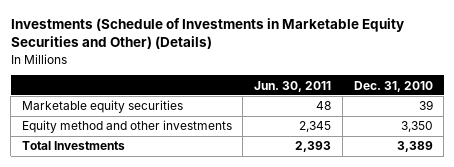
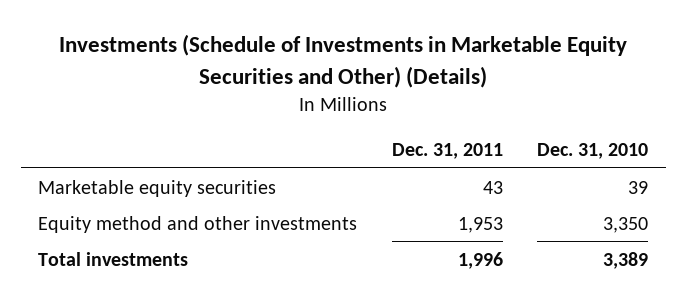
[254,80,332,92] Jun. 30, 2011 -> none
none -> [391,143,503,160] Dec. 31, 2011
[21,141,125,151] Total Investments -> [38,251,189,266] Total investments

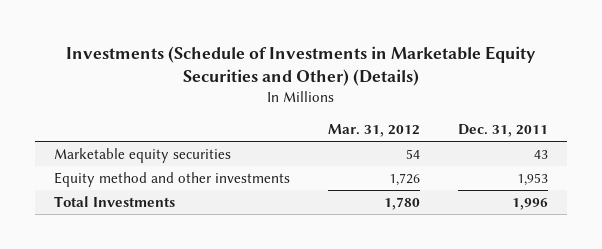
[537,143,649,160] Dec. 31, 2010 -> none
none -> [328,124,421,138] Mar. 31, 2012
[38,251,189,266] Total investments -> [54,195,176,207] Total Investments

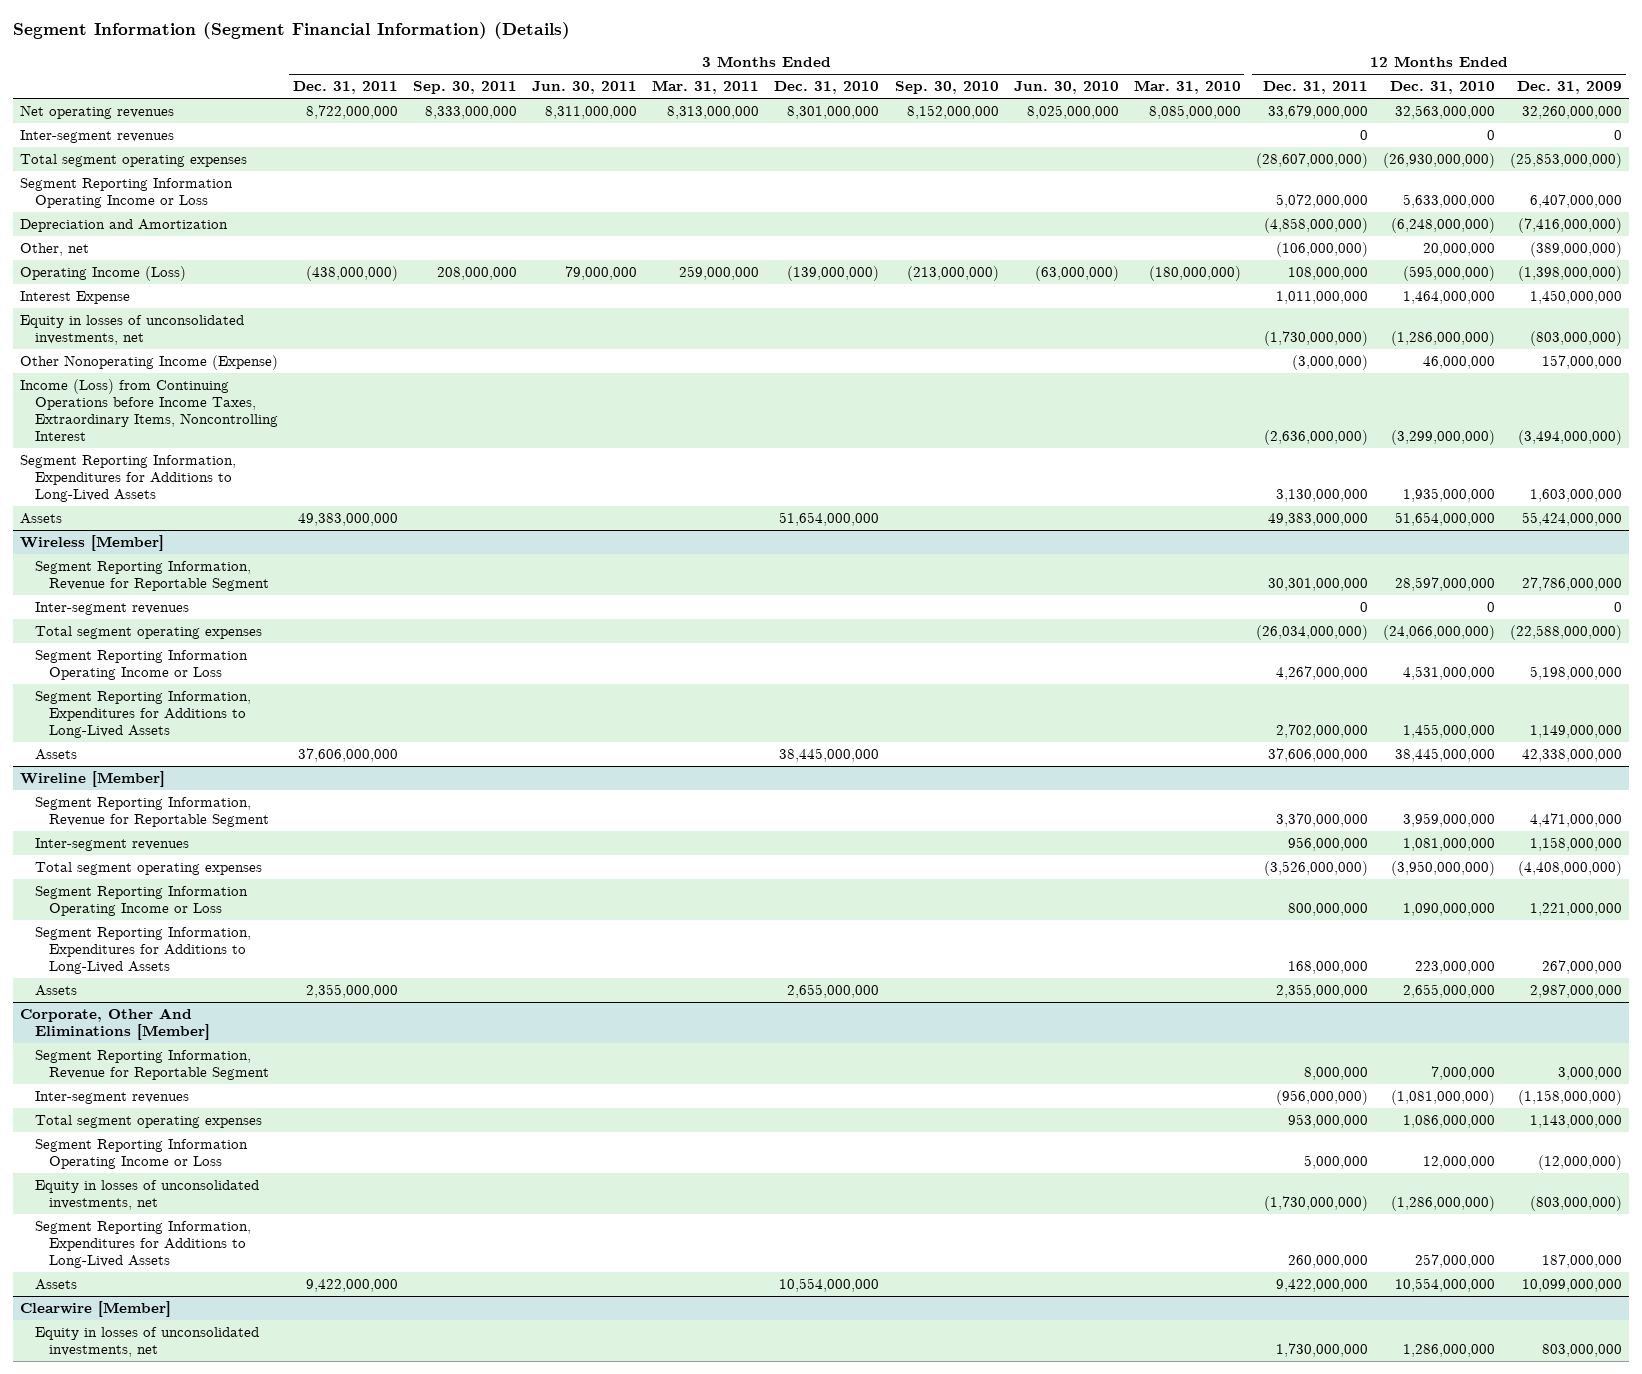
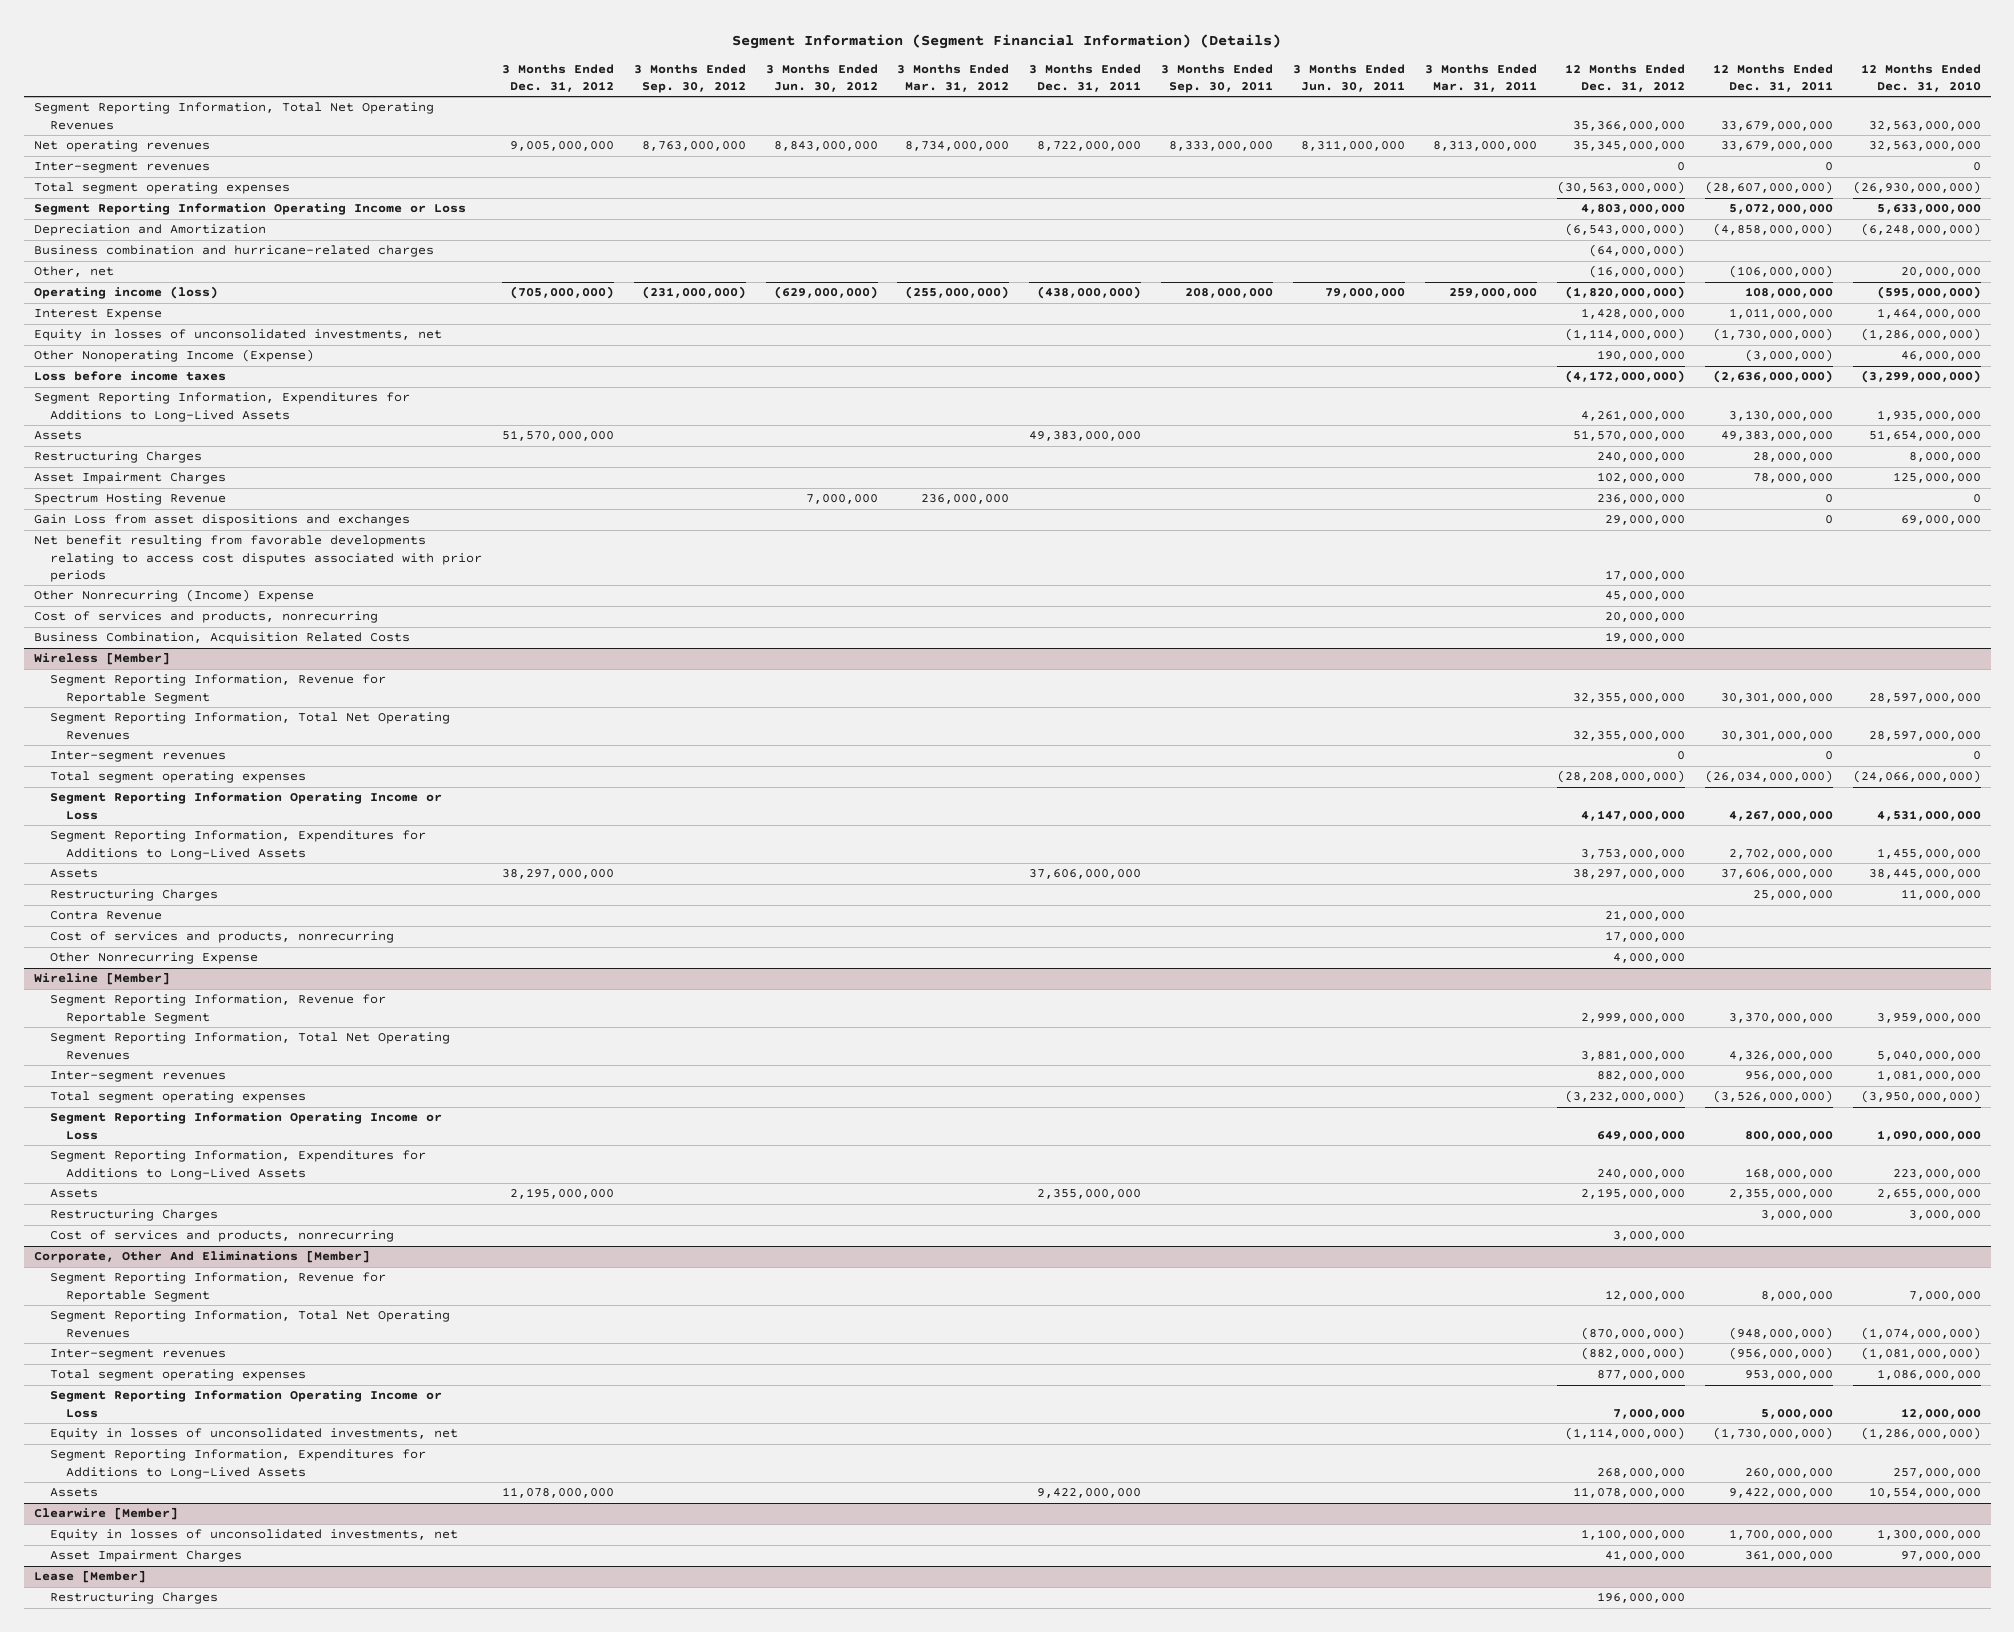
[774,81,880,95] Dec. 31, 2010 -> none
[894,81,999,95] Sep. 30, 2010 -> none
[1013,81,1119,95] Jun. 30, 2010 -> none
[1133,80,1241,95] Mar. 31, 2010 -> none
[1516,81,1622,95] Dec. 31, 2009 -> none
none -> [501,63,614,93] 3 Months Ended Dec. 31, 2012
none -> [633,63,746,94] 3 Months Ended Sep. 30, 2012
none -> [765,63,878,93] 3 Months Ended Jun. 30, 2012
none -> [897,63,1010,93] 3 Months Ended Mar. 31, 2012
none -> [1564,63,1685,93] 12 Months Ended Dec. 31, 2012
none -> [33,102,434,130] Segment Reporting Information, Total Net Operating Revenues
none -> [33,245,434,258] Business combination and hurricane-related charges
[20,266,187,282] Operating Income (Loss) -> [33,286,218,300] Operating income (loss)
[20,379,278,441] Income (Loss) from Continuing Operations before Income Taxes, Extraordinary Items, Noncontrolling Interest -> [33,371,226,382] Loss before income taxes
none -> [33,451,202,464] Restructuring Charges
none -> [33,472,226,485] Asset Impairment Charges
none -> [33,493,226,506] Spectrum Hosting Revenue
none -> [33,514,410,527] Gain Loss from asset dispositions and exchanges
none -> [33,535,482,582] Net benefit resulting from favorable developments relating to access cost disputes associated with prior periods
none -> [33,589,314,603] Other Nonrecurring (Income) Expense
none -> [33,611,378,624] Cost of services and products, nonrecurring
none -> [33,632,410,645] Business Combination, Acquisition Related Costs
none -> [49,712,450,740] Segment Reporting Information, Total Net Operating Revenues
none -> [49,889,218,902] Restructuring Charges
none -> [49,911,162,921] Contra Revenue
none -> [49,931,394,944] Cost of services and products, nonrecurring
none -> [49,952,258,965] Other Nonrecurring Expense
none -> [49,1032,450,1060] Segment Reporting Information, Total Net Operating Revenues
none -> [49,1209,218,1222] Restructuring Charges
none -> [49,1230,394,1243] Cost of services and products, nonrecurring
none -> [49,1310,450,1338] Segment Reporting Information, Total Net Operating Revenues
[1275,1342,1368,1357] 1,730,000,000 -> [1728,1529,1833,1541] 1,700,000,000
[1402,1343,1495,1357] 1,286,000,000 -> [1876,1529,1981,1541] 1,300,000,000
none -> [49,1550,242,1563] Asset Impairment Charges
none -> [33,1570,146,1584] Lease [Member]
none -> [49,1592,218,1605] Restructuring Charges

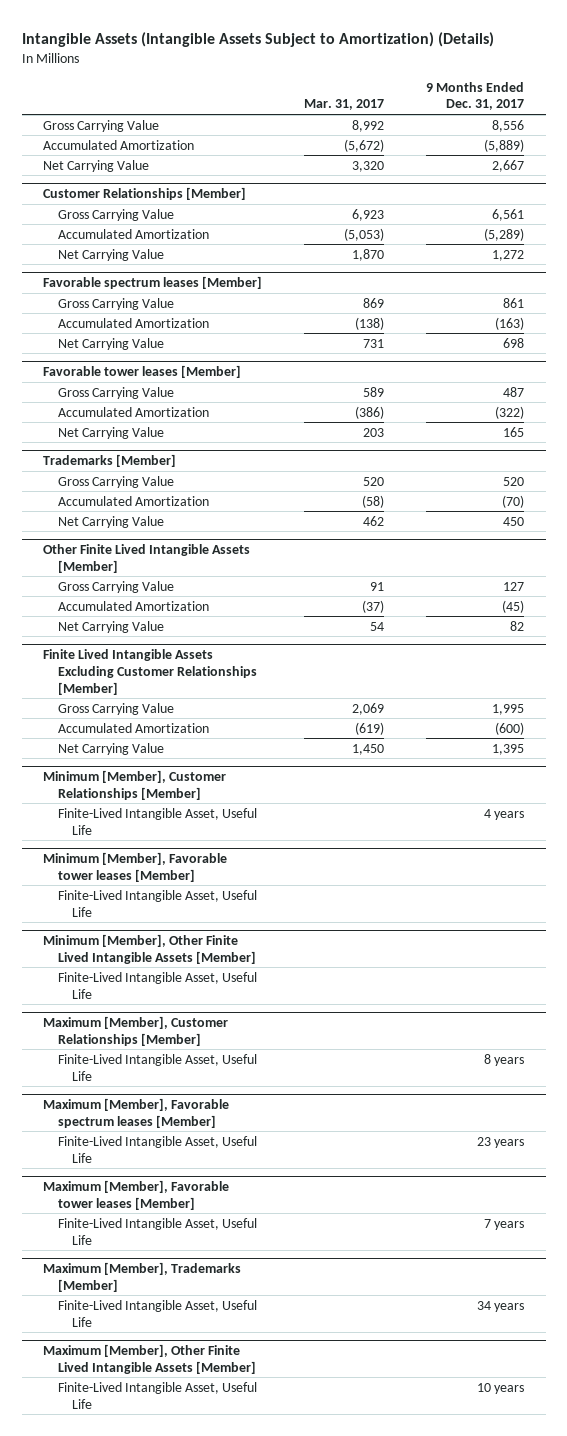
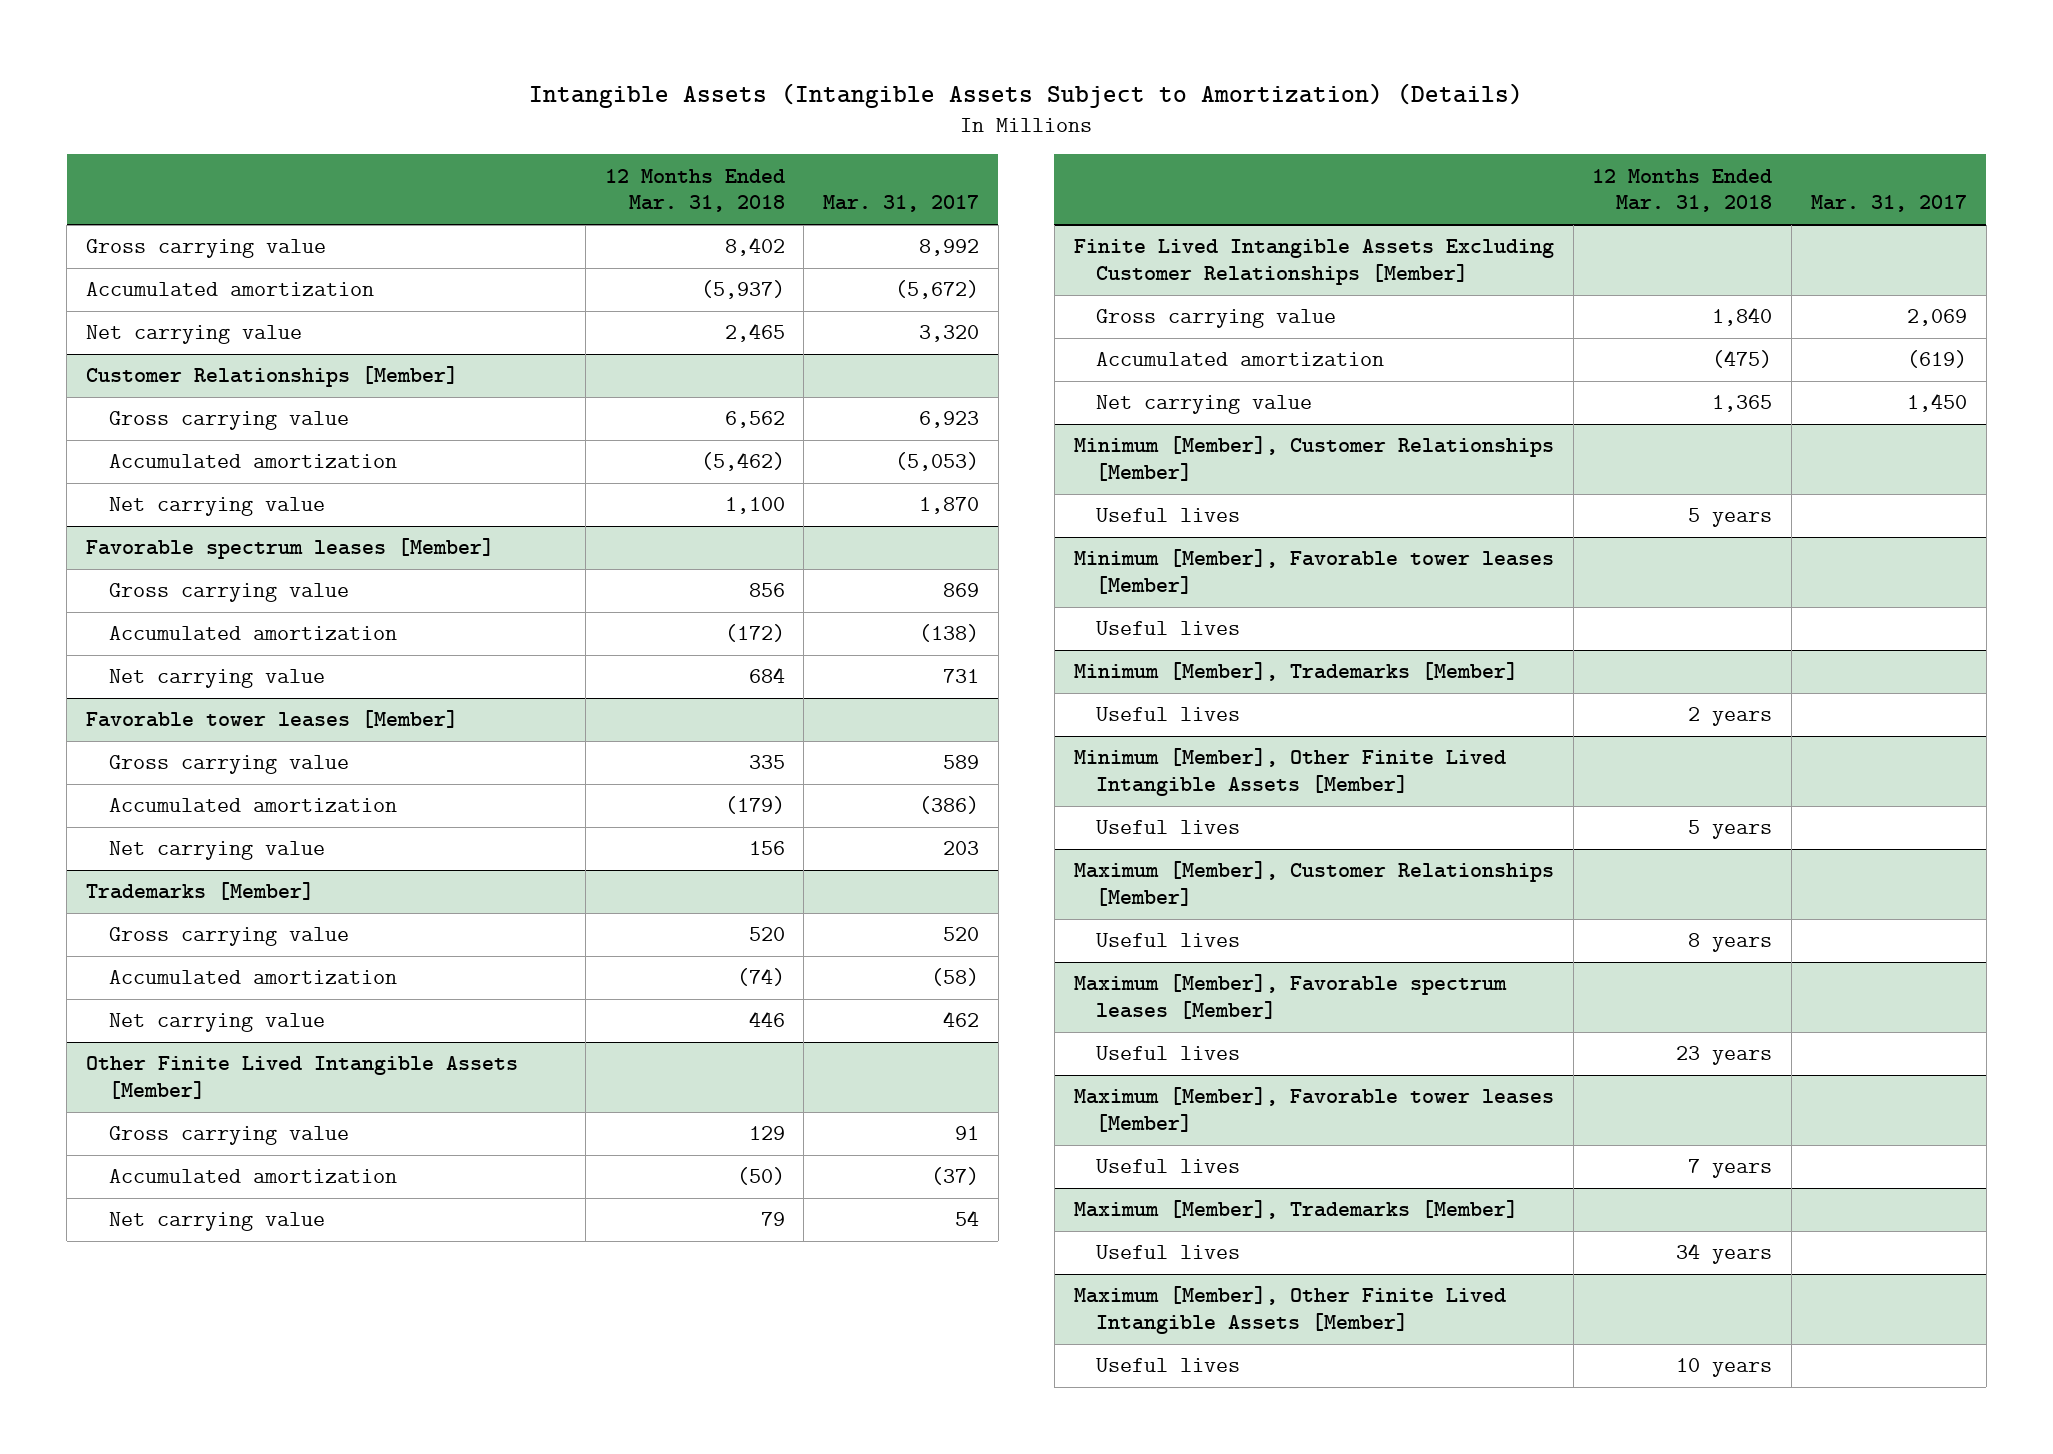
[426,81,525,111] 9 Months Ended Dec. 31, 2017 -> none
none -> [604,168,785,213] 12 Months Ended Mar. 31, 2018
[42,119,159,132] Gross Carrying Value -> [86,239,327,259] Gross carrying value
[42,139,194,150] Accumulated Amortization -> [86,282,375,297] Accumulated amortization
[42,159,149,172] Net Carrying Value -> [86,325,303,345] Net carrying value
[57,208,174,221] Gross Carrying Value -> [108,411,349,431] Gross carrying value
[57,228,209,239] Accumulated Amortization -> [108,454,397,469] Accumulated amortization
[57,248,164,261] Net Carrying Value -> [108,497,325,517] Net carrying value
[57,297,174,310] Gross Carrying Value -> [108,583,349,603] Gross carrying value
[57,317,209,328] Accumulated Amortization -> [108,626,397,641] Accumulated amortization
[57,337,164,350] Net Carrying Value -> [108,669,325,689] Net carrying value
[57,386,174,399] Gross Carrying Value -> [108,755,349,775] Gross carrying value
[57,406,209,417] Accumulated Amortization -> [108,798,397,813] Accumulated amortization
[57,426,164,439] Net Carrying Value -> [108,841,325,861] Net carrying value
[57,475,174,488] Gross Carrying Value -> [108,927,349,947] Gross carrying value
[57,495,209,506] Accumulated Amortization -> [108,970,397,985] Accumulated amortization
[57,515,164,528] Net Carrying Value -> [108,1013,325,1033] Net carrying value
[57,580,174,593] Gross Carrying Value -> [108,1126,349,1146] Gross carrying value
[57,600,209,611] Accumulated Amortization -> [108,1169,397,1184] Accumulated amortization
[57,620,164,633] Net Carrying Value -> [108,1212,325,1232] Net carrying value
[57,702,174,715] Gross Carrying Value -> [1096,309,1337,329] Gross carrying value
[57,722,209,733] Accumulated Amortization -> [1096,352,1385,367] Accumulated amortization
[57,742,164,755] Net Carrying Value -> [1096,395,1313,415] Net carrying value
[57,807,257,835] Finite-Lived Intangible Asset, Useful Life -> [1096,508,1241,523] Useful lives
[57,889,257,917] Finite-Lived Intangible Asset, Useful Life -> [1096,621,1241,636] Useful lives
none -> [1073,662,1518,682] Minimum [Member], Trademarks [Member]
none -> [1096,707,1241,722] Useful lives
[57,971,257,999] Finite-Lived Intangible Asset, Useful Life -> [1096,820,1241,835] Useful lives
[57,1053,257,1081] Finite-Lived Intangible Asset, Useful Life -> [1096,933,1241,948] Useful lives
[57,1135,257,1163] Finite-Lived Intangible Asset, Useful Life -> [1096,1046,1241,1061] Useful lives
[57,1217,257,1245] Finite-Lived Intangible Asset, Useful Life -> [1096,1159,1241,1174] Useful lives
[57,1299,257,1327] Finite-Lived Intangible Asset, Useful Life -> [1096,1245,1241,1260] Useful lives
[57,1381,257,1409] Finite-Lived Intangible Asset, Useful Life -> [1096,1358,1241,1373] Useful lives

